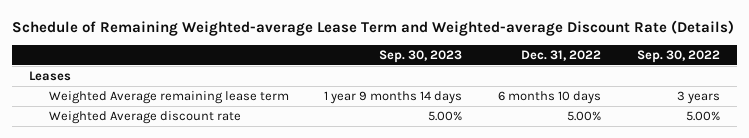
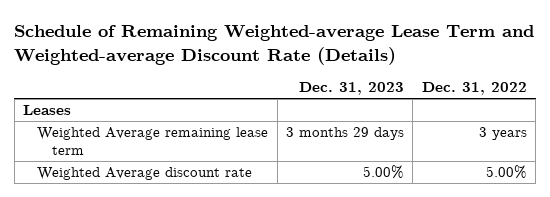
[379,50,463,64] Sep. 30, 2023 -> none
[636,50,720,64] Sep. 30, 2022 -> none
none -> [299,82,405,96] Dec. 31, 2023
[497,90,601,104] 6 months 10 days -> [478,127,527,141] 3 years

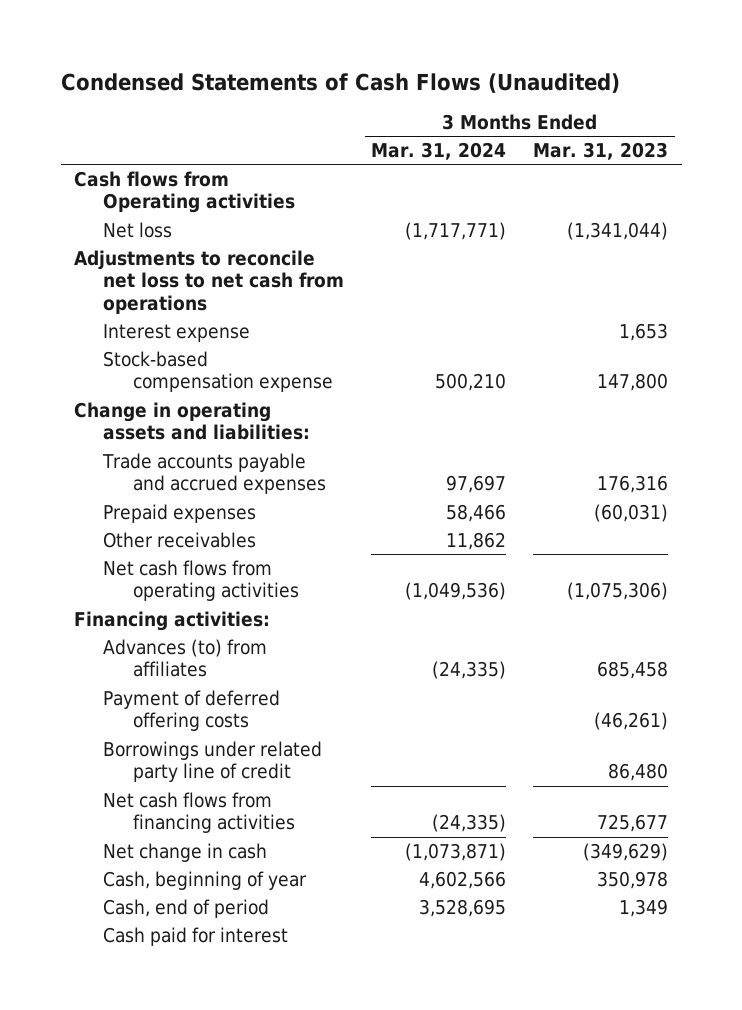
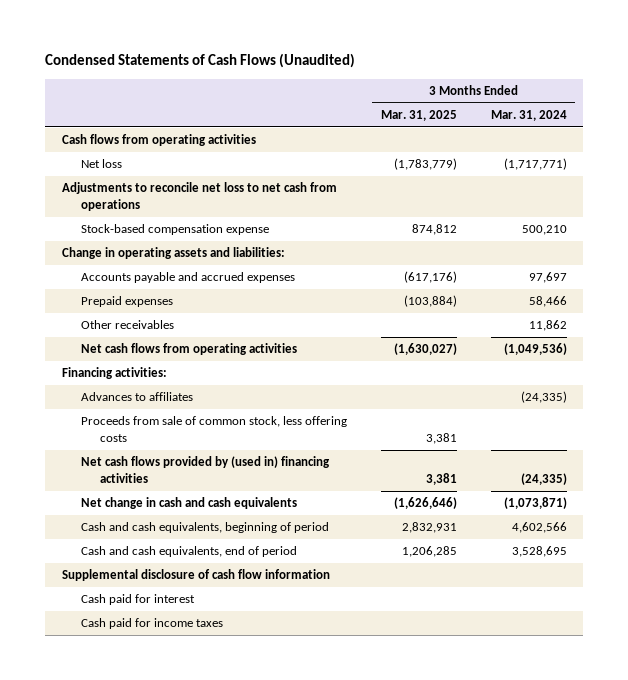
[533,142,669,161] Mar. 31, 2023 -> none
none -> [380,110,457,122] Mar. 31, 2025
[74,170,296,214] Cash flows from Operating activities -> [61,134,256,147] Cash flows from operating activities
[103,323,251,342] Interest expense -> none
[102,452,326,495] Trade accounts payable and accrued expenses -> [80,272,295,284] Accounts payable and accrued expenses
[103,689,281,732] Payment of deferred offering costs -> none
[103,740,323,783] Borrowings under related party line of credit -> none
[103,638,268,678] Advances (to) from affiliates -> [80,392,193,402] Advances to affiliates
none -> [80,416,347,442] Proceeds from sale of common stock, less offering costs
[103,791,295,834] Net cash flows from financing activities -> [80,456,330,483] Net cash flows provided by (used in) financing activities
[103,842,268,862] Net change in cash -> [80,497,297,510] Net change in cash and cash equivalents
[103,870,308,890] Cash, beginning of year -> [80,522,329,534] Cash and cash equivalents, beginning of period
[103,898,270,918] Cash, end of period -> [80,546,297,558] Cash and cash equivalents, end of period
none -> [61,569,330,582] Supplemental disclosure of cash flow information
none -> [80,618,223,630] Cash paid for income taxes

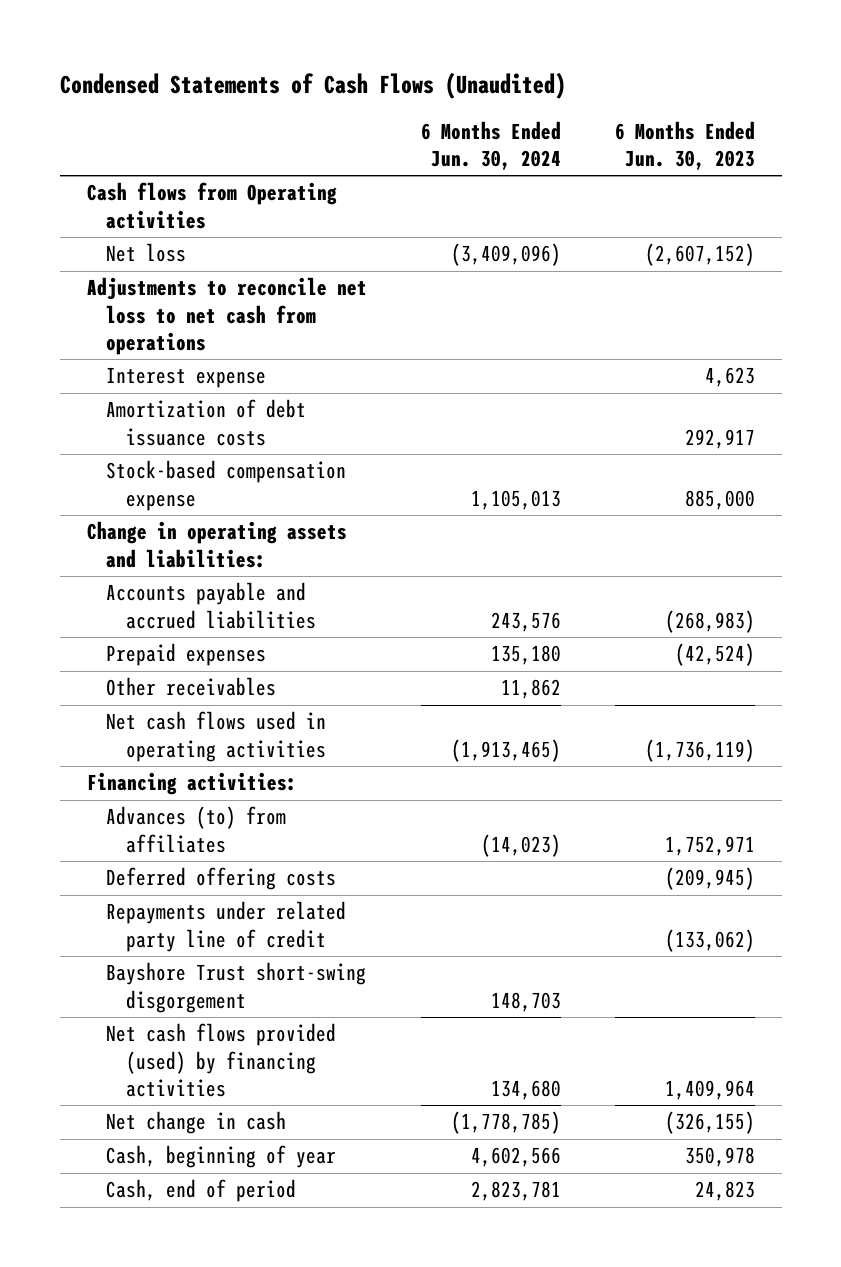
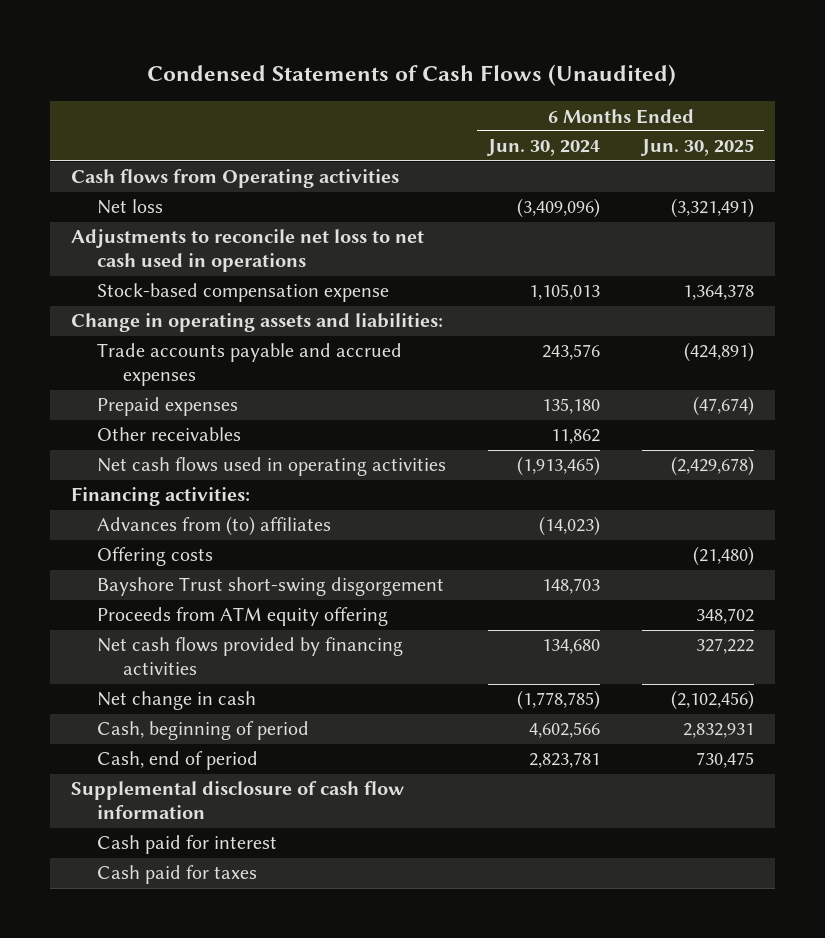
[614,120,755,170] 6 Months Ended Jun. 30, 2023 -> none
none -> [639,139,754,157] Jun. 30, 2025
[106,367,267,389] Interest expense -> none
[106,399,307,446] Amortization of debt issuance costs -> none
[86,277,367,355] Adjustments to reconcile net loss to net cash from operations -> [70,229,424,273] Adjustments to reconcile net loss to net cash used in operations
[106,582,317,629] Accounts payable and accrued liabilities -> [96,343,402,387] Trade accounts payable and accrued expenses
[106,901,347,952] Repayments under related party line of credit -> none
[106,806,287,853] Advances (to) from affiliates -> [96,516,331,537] Advances from (to) affiliates
[106,867,337,891] Deferred offering costs -> [96,547,213,567] Offering costs
none -> [96,607,388,627] Proceeds from ATM equity offering
[106,1023,337,1097] Net cash flows provided (used) by financing activities -> [96,637,403,676] Net cash flows provided by financing activities
[106,1145,337,1169] Cash, beginning of year -> [96,721,309,741] Cash, beginning of period
none -> [70,781,404,820] Supplemental disclosure of cash flow information
none -> [96,835,277,855] Cash paid for interest
none -> [96,865,257,885] Cash paid for taxes

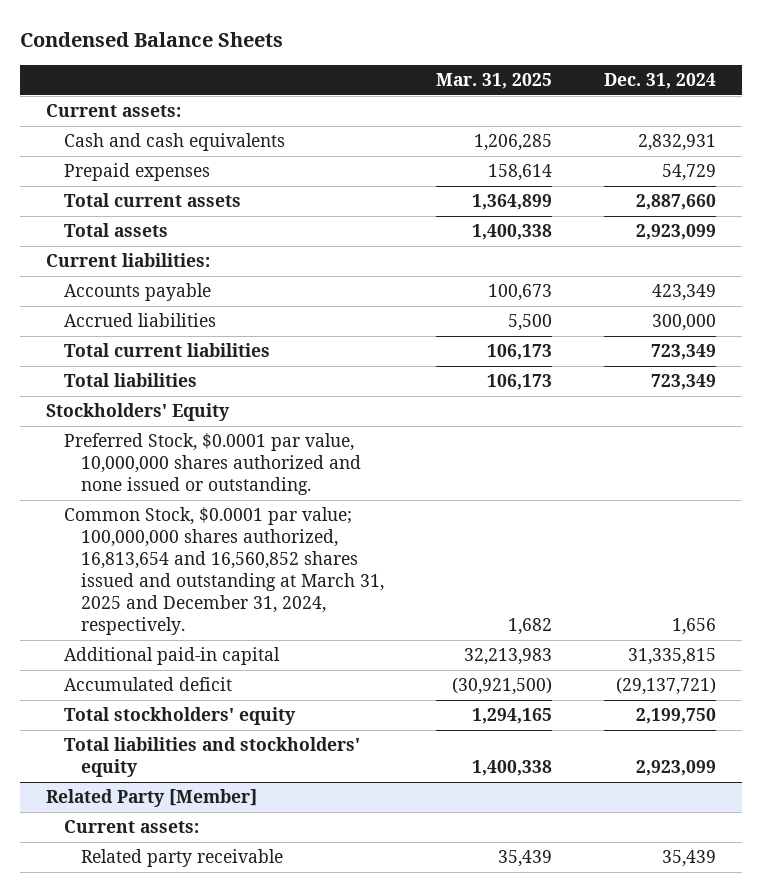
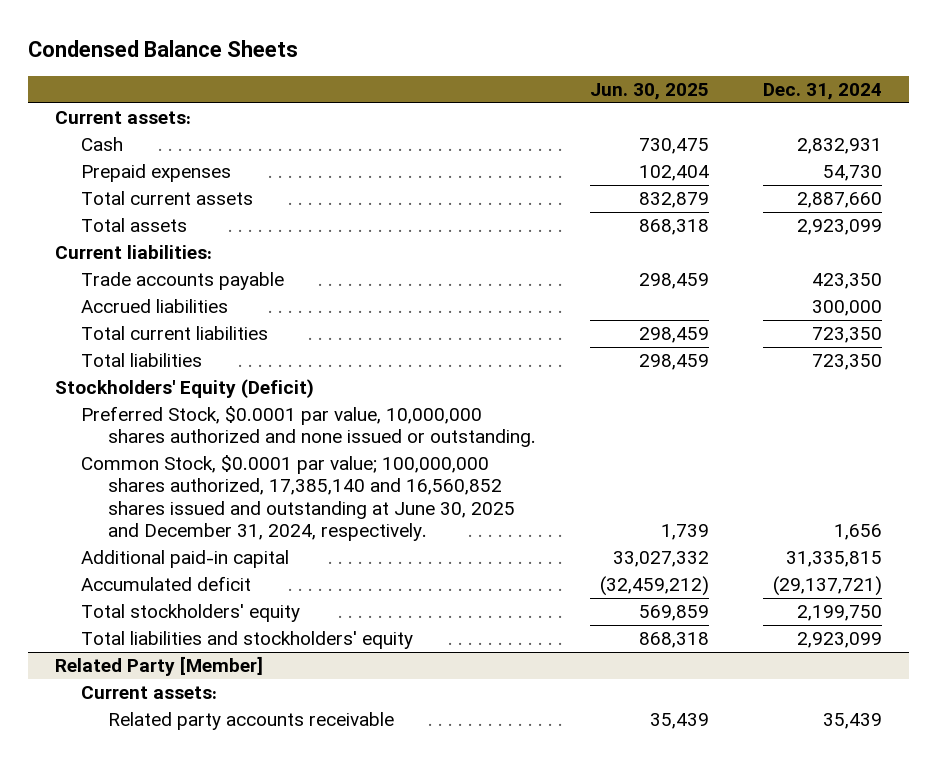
[435,72,552,89] Mar. 31, 2025 -> none
none -> [590,82,710,100] Jun. 30, 2025
[63,133,285,152] Cash and cash equivalents -> [81,137,124,152] Cash
[661,164,716,182] 54,729 -> [823,165,883,182] 54,730
[63,283,211,302] Accounts payable -> [81,272,285,291] Trade accounts payable
[651,284,716,302] 423,349 -> [812,273,883,290] 423,350
[650,344,716,361] 723,349 -> [812,327,883,344] 723,350
[650,374,716,391] 723,349 -> [812,354,883,371] 723,350
[45,403,230,422] Stockholders' Equity -> [54,379,314,399] Stockholders' Equity (Deficit)
[63,507,385,636] Common Stock, $0.0001 par value; 100,000,000 shares authorized, 16,813,654 and 16,560,852 shares issued and outstanding at March 31, 2025 and December 31, 2024, respectively. -> [81,455,515,541] Common Stock, $0.0001 par value; 100,000,000 shares authorized, 17,385,140 and 16,560,852 shares issued and outstanding at June 30, 2025 and December 31, 2024, respectively.
[81,849,284,868] Related party receivable -> [107,712,394,731] Related party accounts receivable

